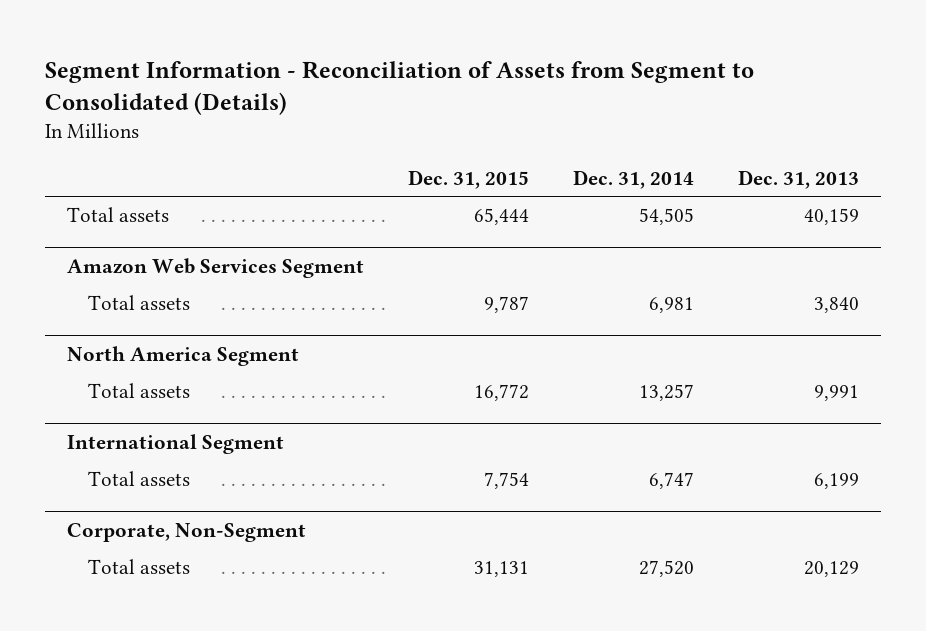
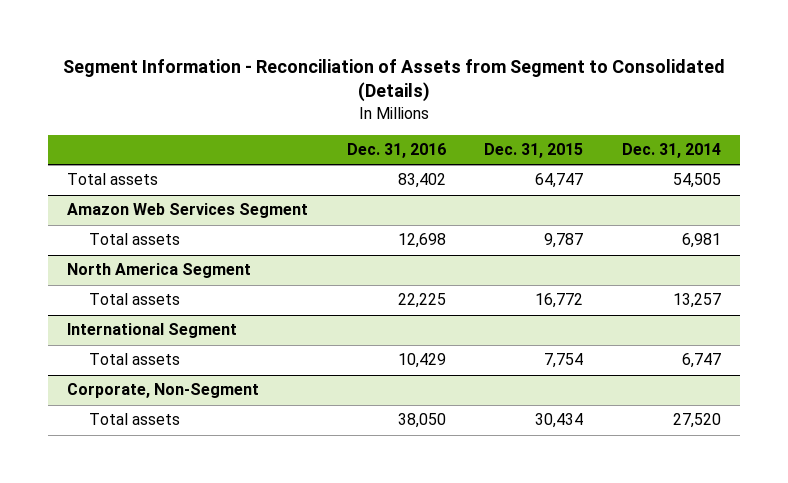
[737,169,859,189] Dec. 31, 2013 -> none
none -> [346,142,446,158] Dec. 31, 2016
[474,208,530,226] 65,444 -> [535,173,584,189] 64,747
[474,561,530,578] 31,131 -> [535,413,584,429] 30,434

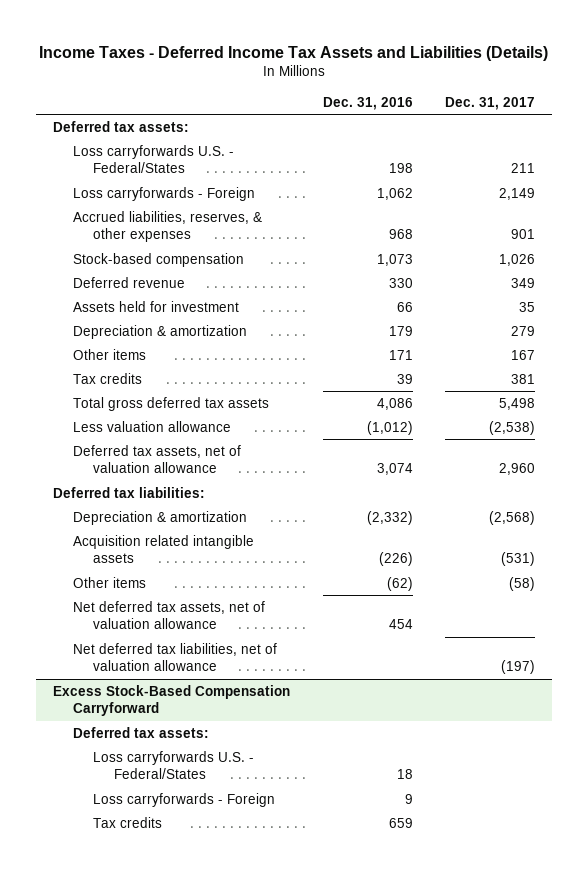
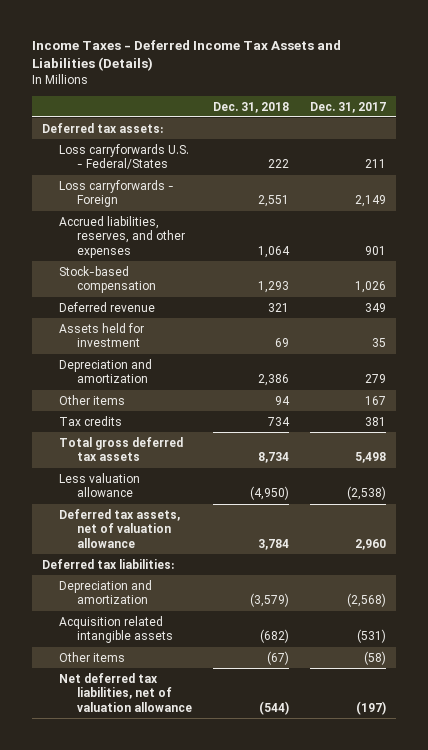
[322,96,413,110] Dec. 31, 2016 -> none
none -> [212,101,289,113] Dec. 31, 2018
[73,210,263,243] Accrued liabilities, reserves, & other expenses -> [59,215,185,258] Accrued liabilities, reserves, and other expenses
[73,324,248,339] Depreciation & amortization -> [59,358,153,384] Depreciation and amortization
[73,510,248,525] Depreciation & amortization -> [59,579,153,605] Depreciation and amortization
[73,600,266,630] Net deferred tax assets, net of valuation allowance -> none
[52,684,290,717] Excess Stock-Based Compensation Carryforward -> none
[73,726,210,738] Deferred tax assets: -> none
[93,750,255,780] Loss carryforwards U.S. - Federal/States -> none
[93,792,276,807] Loss carryforwards - Foreign -> none
[93,816,163,828] Tax credits -> none

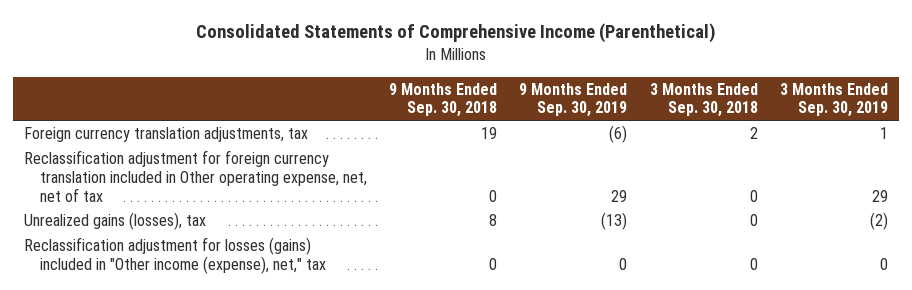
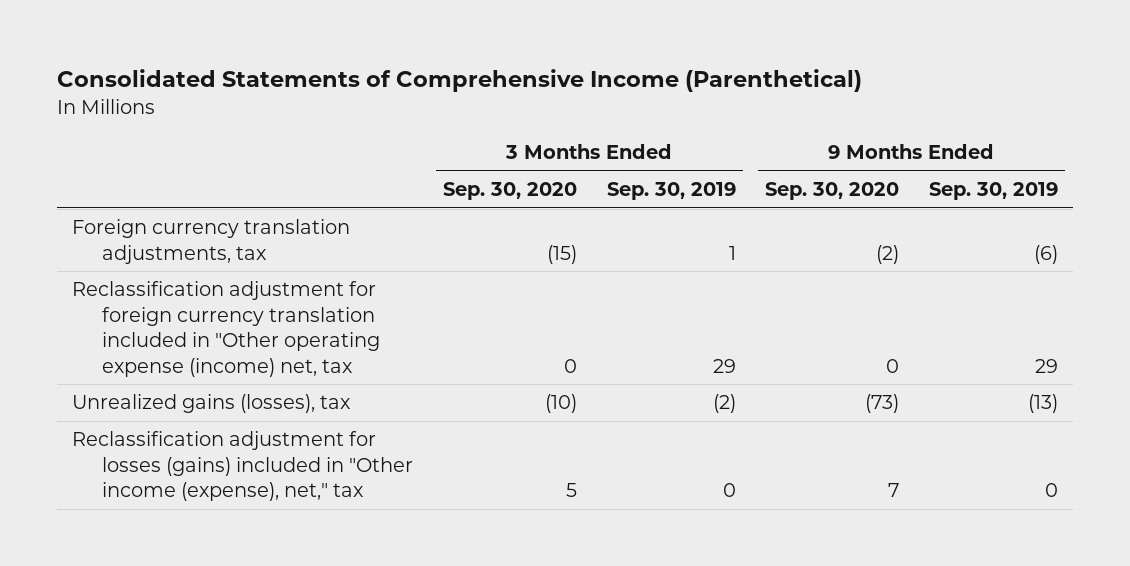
[389,82,498,118] 9 Months Ended Sep. 30, 2018 -> none
[649,82,758,118] 3 Months Ended Sep. 30, 2018 -> none
none -> [442,181,577,200] Sep. 30, 2020
none -> [765,181,900,200] Sep. 30, 2020
[24,150,368,202] Reclassification adjustment for foreign currency translation included in Other operating expense, net, net of tax -> [71,281,381,377] Reclassification adjustment for foreign currency translation included in "Other operating expense (income) net, tax

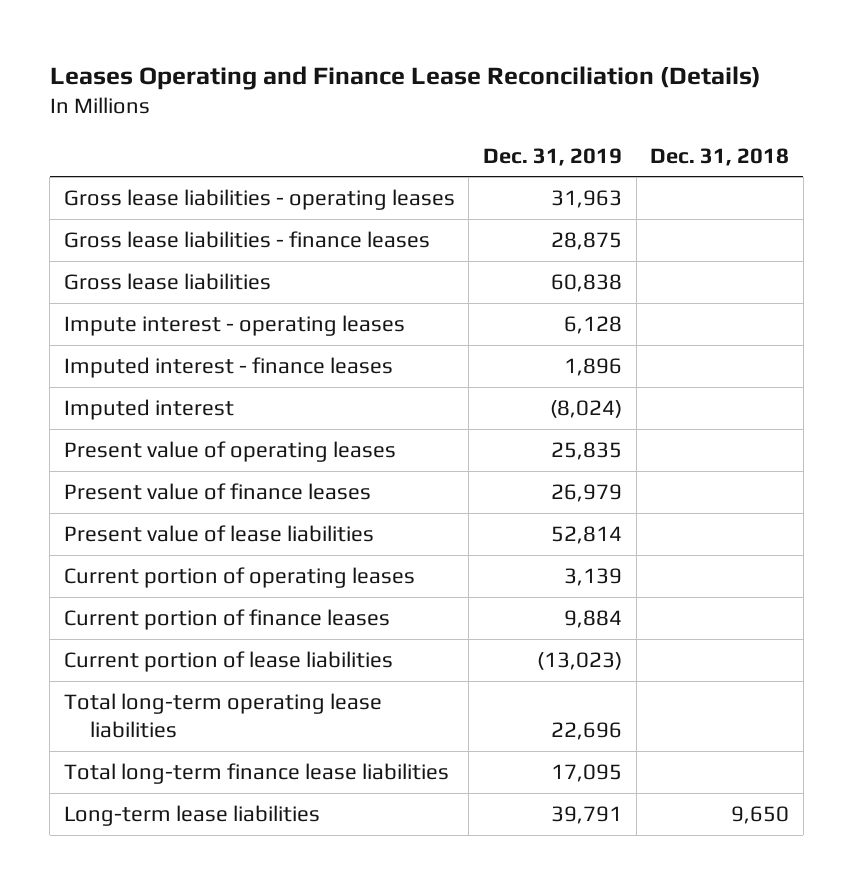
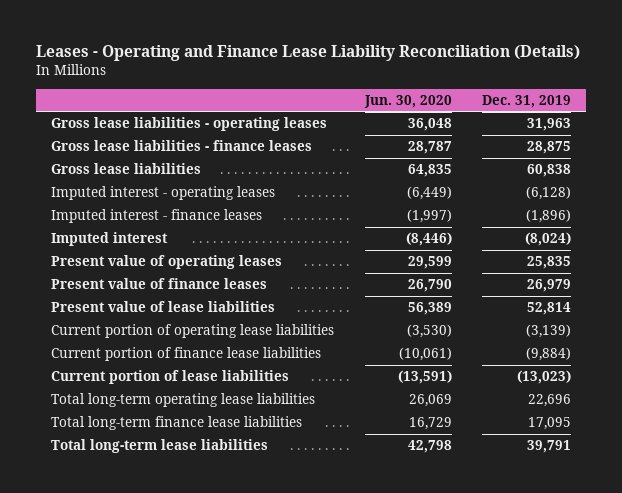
[49,65,761,90] Leases Operating and Finance Lease Reconciliation (Details) -> [36,45,581,62] Leases - Operating and Finance Lease Liability Reconciliation (Details)
[650,147,790,166] Dec. 31, 2018 -> none
none -> [363,94,452,108] Jun. 30, 2020
[63,314,405,336] Impute interest - operating leases -> [51,186,276,201] Imputed interest - operating leases
[564,315,623,334] 6,128 -> [525,186,571,201] (6,128)
[564,357,623,376] 1,896 -> [525,209,571,224] (1,896)
[63,566,415,588] Current portion of operating leases -> [51,324,335,339] Current portion of operating lease liabilities
[564,567,623,586] 3,139 -> [525,324,571,339] (3,139)
[63,608,390,630] Current portion of finance leases -> [51,347,322,362] Current portion of finance lease liabilities
[564,609,623,628] 9,884 -> [525,347,571,362] (9,884)
[63,804,320,826] Long-term lease liabilities -> [51,439,269,454] Total long-term lease liabilities

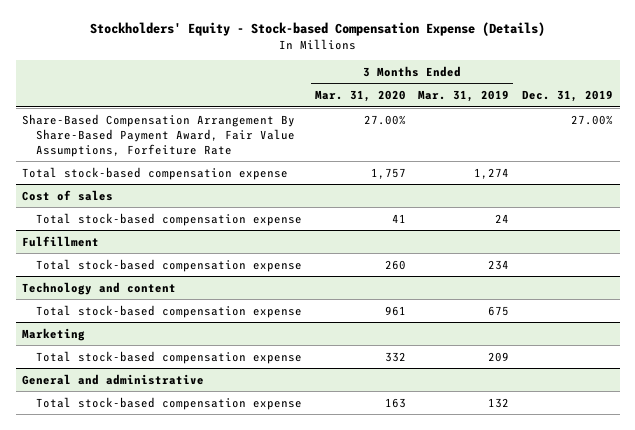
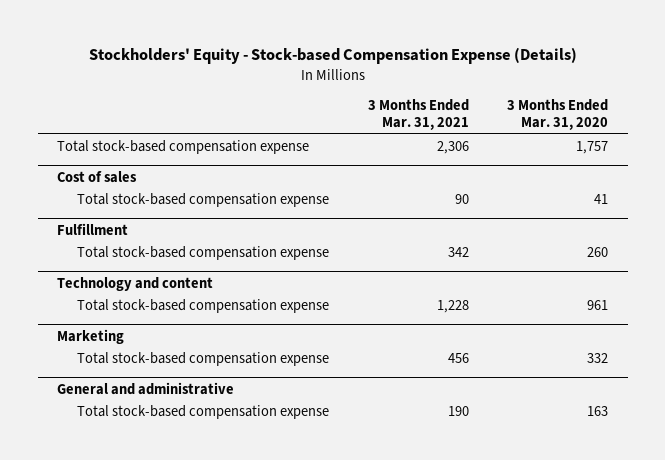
[418,90,510,103] Mar. 31, 2019 -> none
[522,90,614,103] Dec. 31, 2019 -> none
none -> [367,98,469,131] 3 Months Ended Mar. 31, 2021
[21,113,295,157] Share-Based Compensation Arrangement By Share-Based Payment Award, Fair Value Assumptions, Forfeiture Rate -> none

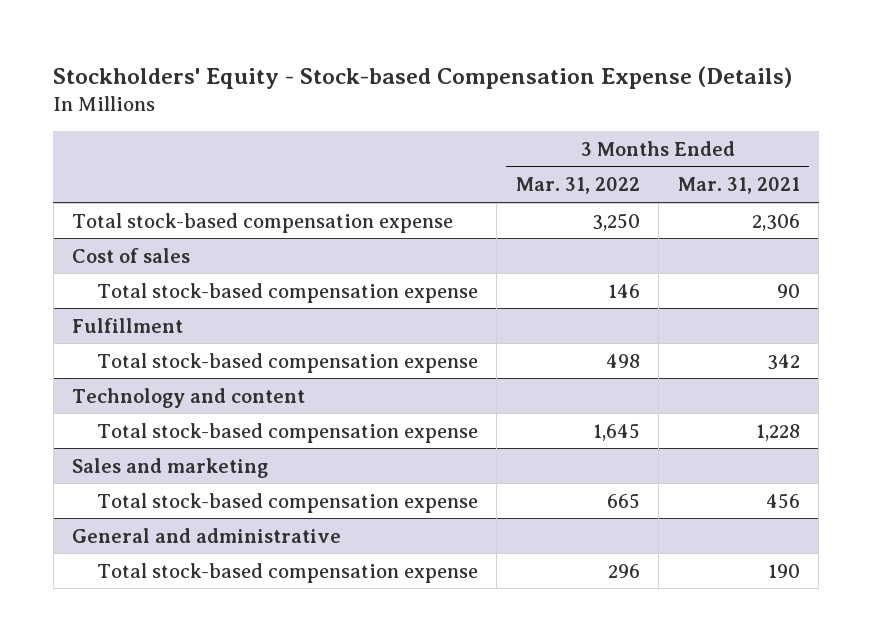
[507,98,609,131] 3 Months Ended Mar. 31, 2020 -> none
none -> [515,177,640,195] Mar. 31, 2022
[56,328,124,344] Marketing -> [72,457,269,478] Sales and marketing

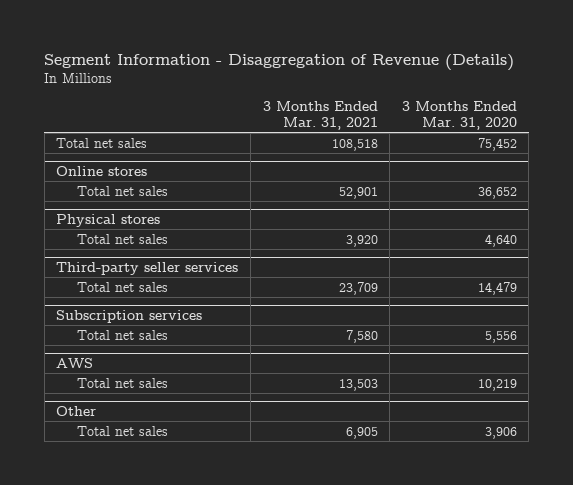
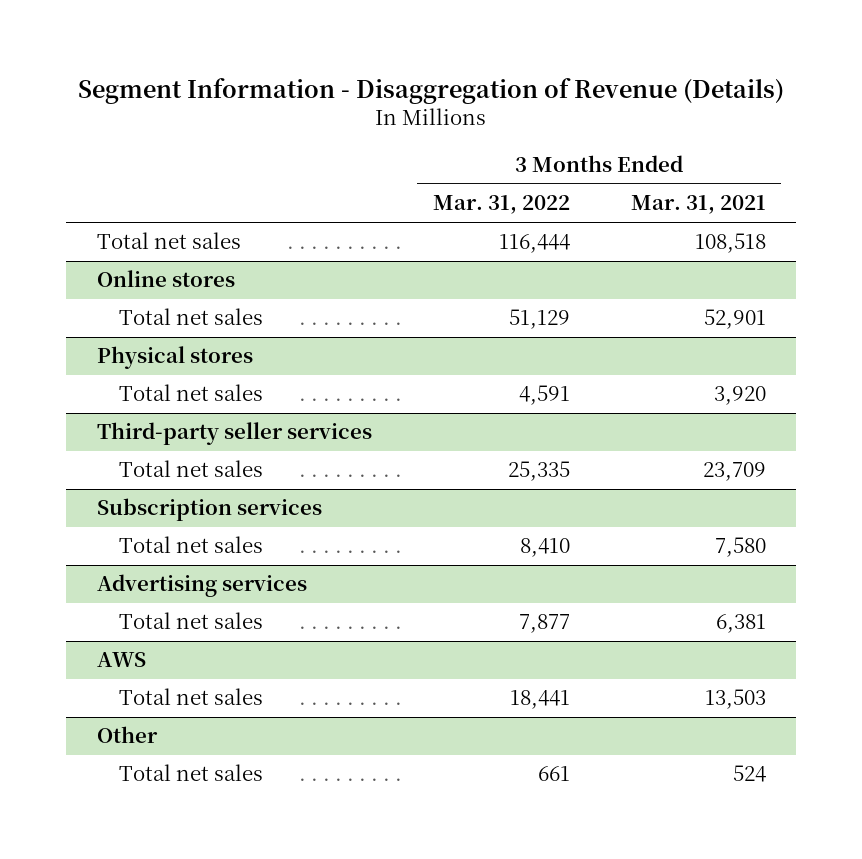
[401,100,517,130] 3 Months Ended Mar. 31, 2020 -> none
none -> [432,195,570,215] Mar. 31, 2022
none -> [96,574,307,598] Advertising services
none -> [118,612,263,630] Total net sales
[345,426,378,439] 6,905 -> [732,765,766,783] 524

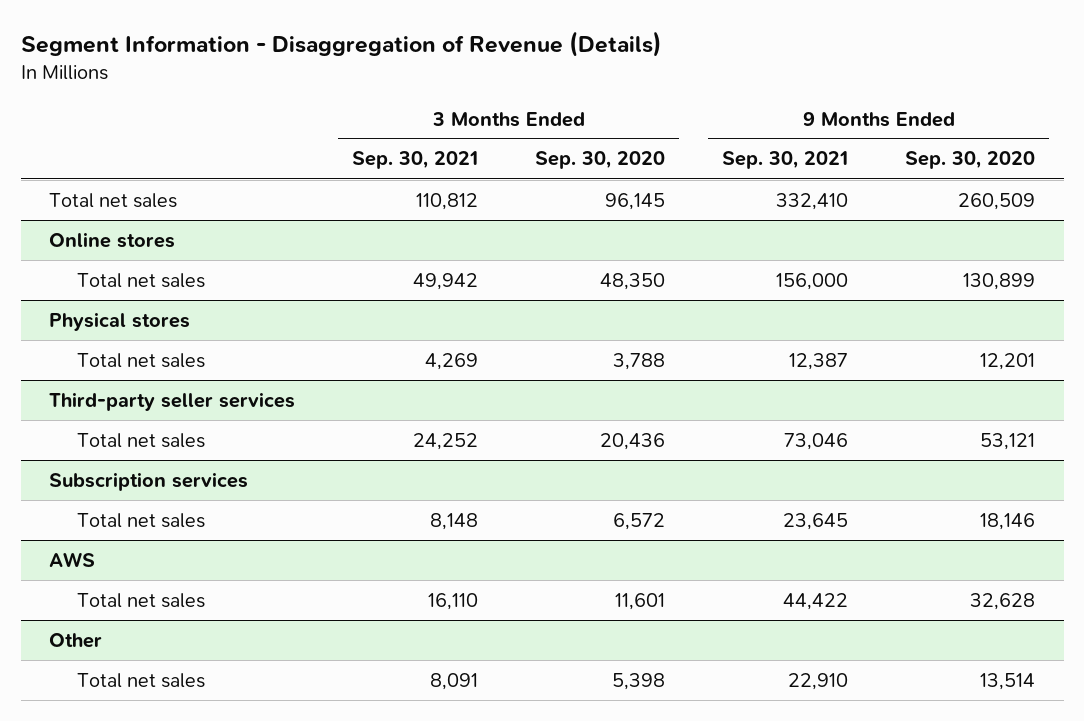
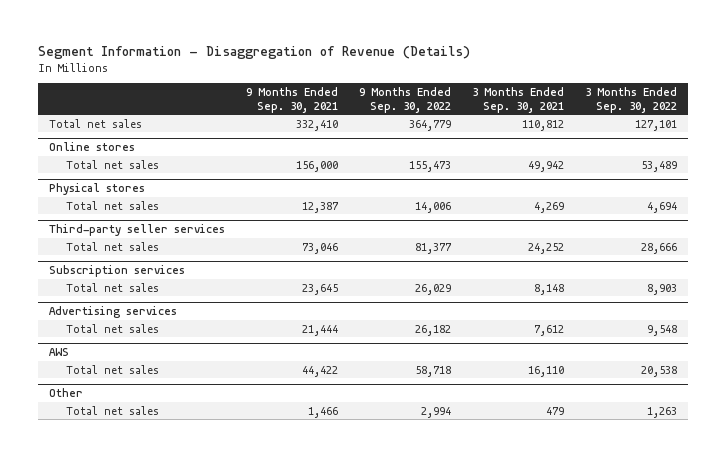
[535,151,666,170] Sep. 30, 2020 -> none
[905,151,1036,170] Sep. 30, 2020 -> none
none -> [358,87,451,113] 9 Months Ended Sep. 30, 2022
none -> [585,87,678,113] 3 Months Ended Sep. 30, 2022
none -> [48,306,177,319] Advertising services
none -> [65,323,159,333] Total net sales
[430,672,479,690] 8,091 -> [546,406,565,415] 479
[788,672,849,690] 22,910 -> [307,406,338,418] 1,466

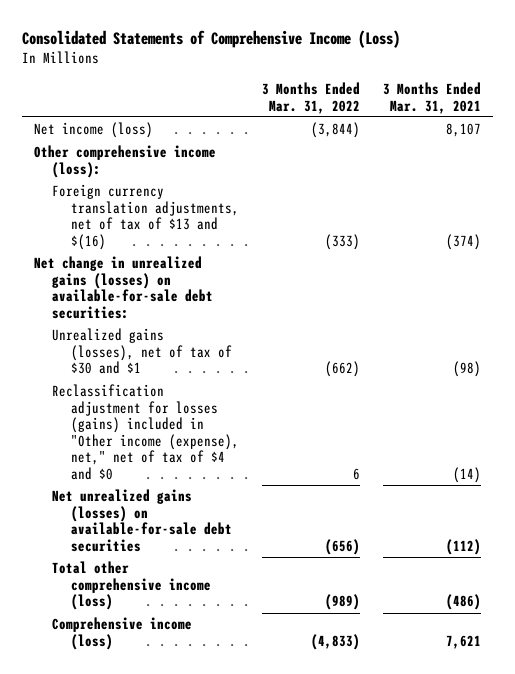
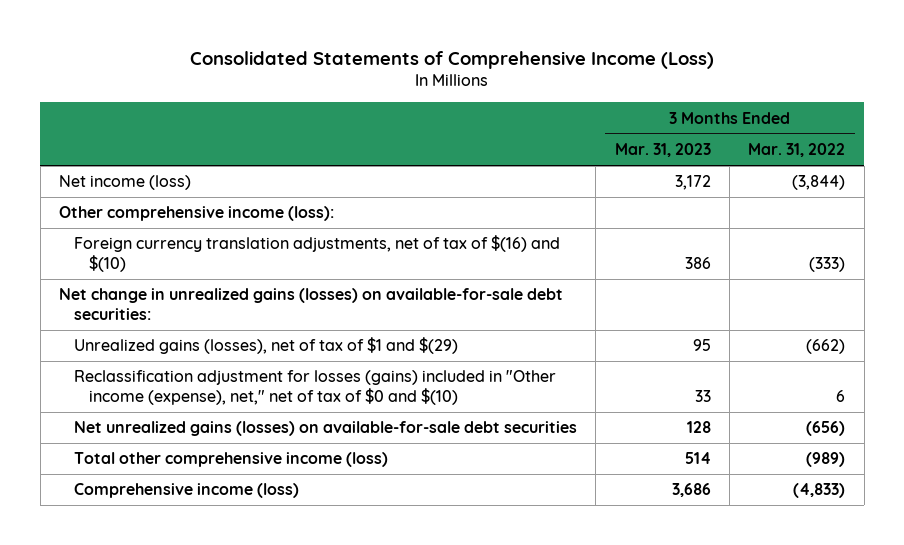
[383,82,482,114] 3 Months Ended Mar. 31, 2021 -> none
none -> [614,143,711,158] Mar. 31, 2023
[52,184,239,250] Foreign currency translation adjustments, net of tax of $13 and $(16) -> [73,235,560,272] Foreign currency translation adjustments, net of tax of $(16) and $(10)
[52,328,232,375] Unrealized gains (losses), net of tax of $30 and $1 -> [73,337,458,355] Unrealized gains (losses), net of tax of $1 and $(29)
[52,384,239,480] Reclassification adjustment for losses (gains) included in "Other income (expense), net," net of tax of $4 and $0 -> [73,370,556,405] Reclassification adjustment for losses (gains) included in "Other income (expense), net," net of tax of $0 and $(10)

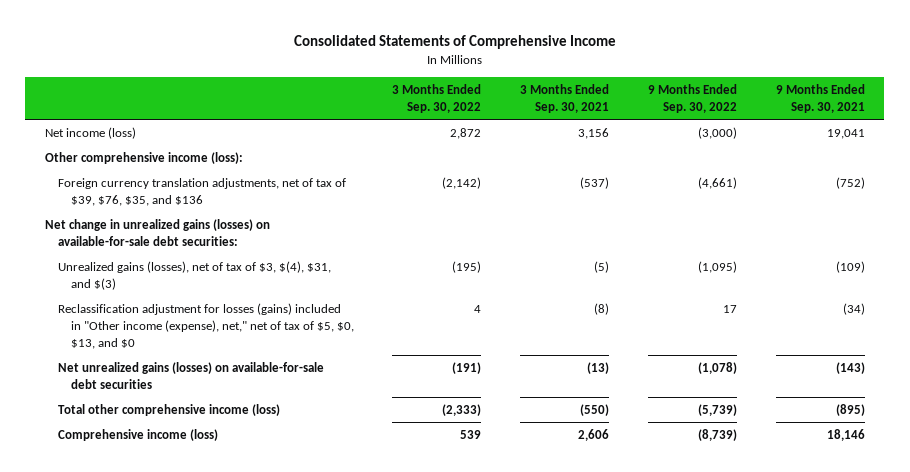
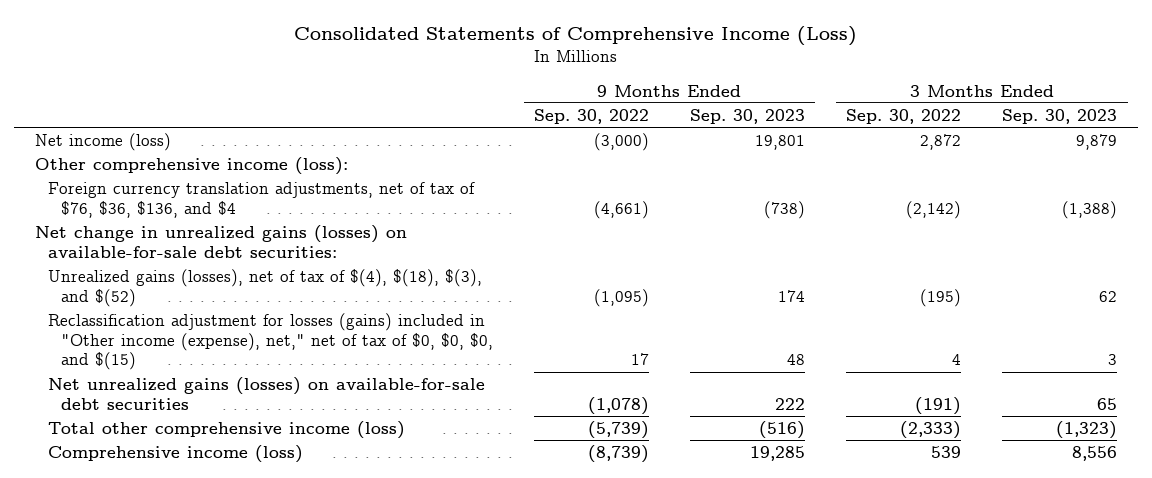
[293,34,616,49] Consolidated Statements of Comprehensive Income -> [294,25,858,46] Consolidated Statements of Comprehensive Income (Loss)
[520,83,610,113] 3 Months Ended Sep. 30, 2021 -> none
[775,83,865,113] 9 Months Ended Sep. 30, 2021 -> none
none -> [690,108,806,124] Sep. 30, 2023
none -> [1002,108,1118,124] Sep. 30, 2023
[57,178,346,207] Foreign currency translation adjustments, net of tax of $39, $76, $35, and $136 -> [47,181,475,218] Foreign currency translation adjustments, net of tax of $76, $36, $136, and $4
[57,261,331,291] Unrealized gains (losses), net of tax of $3, $(4), $31, and $(3) -> [47,268,482,307] Unrealized gains (losses), net of tax of $(4), $(18), $(3), and $(52)
[57,303,354,350] Reclassification adjustment for losses (gains) included in "Other income (expense), net," net of tax of $5, $0, $13, and $0 -> [47,312,493,371] Reclassification adjustment for losses (gains) included in "Other income (expense), net," net of tax of $0, $0, $0, and $(15)

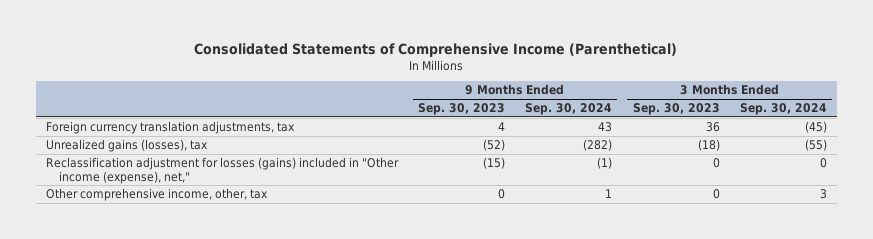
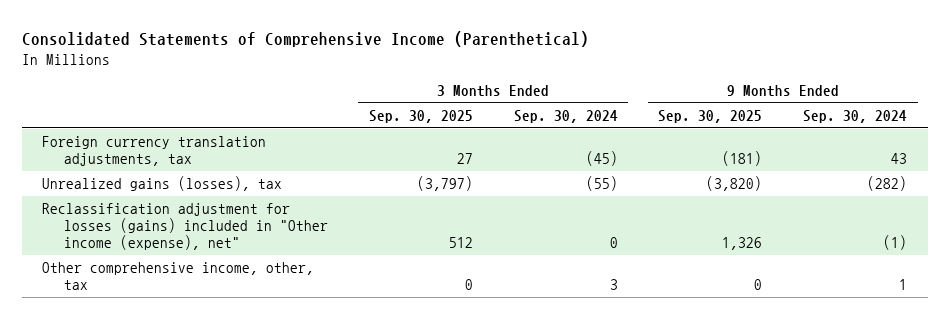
[418,103,506,116] Sep. 30, 2023 -> none
[632,103,720,116] Sep. 30, 2023 -> none
none -> [368,109,473,123] Sep. 30, 2025
none -> [658,109,763,123] Sep. 30, 2025
[46,157,400,184] Reclassification adjustment for losses (gains) included in "Other income (expense), net," -> [42,203,328,250] Reclassification adjustment for losses (gains) included in "Other income (expense), net"

